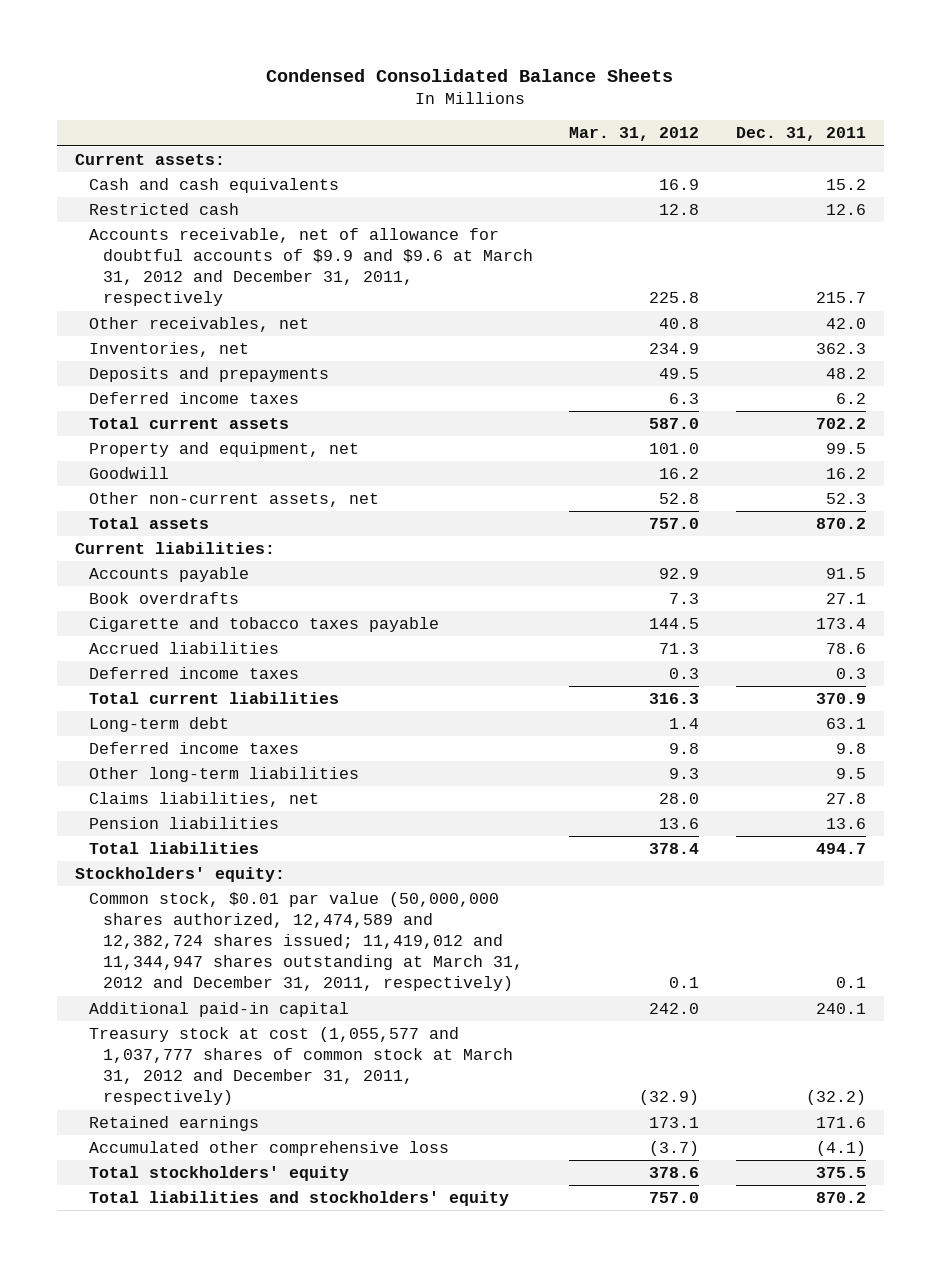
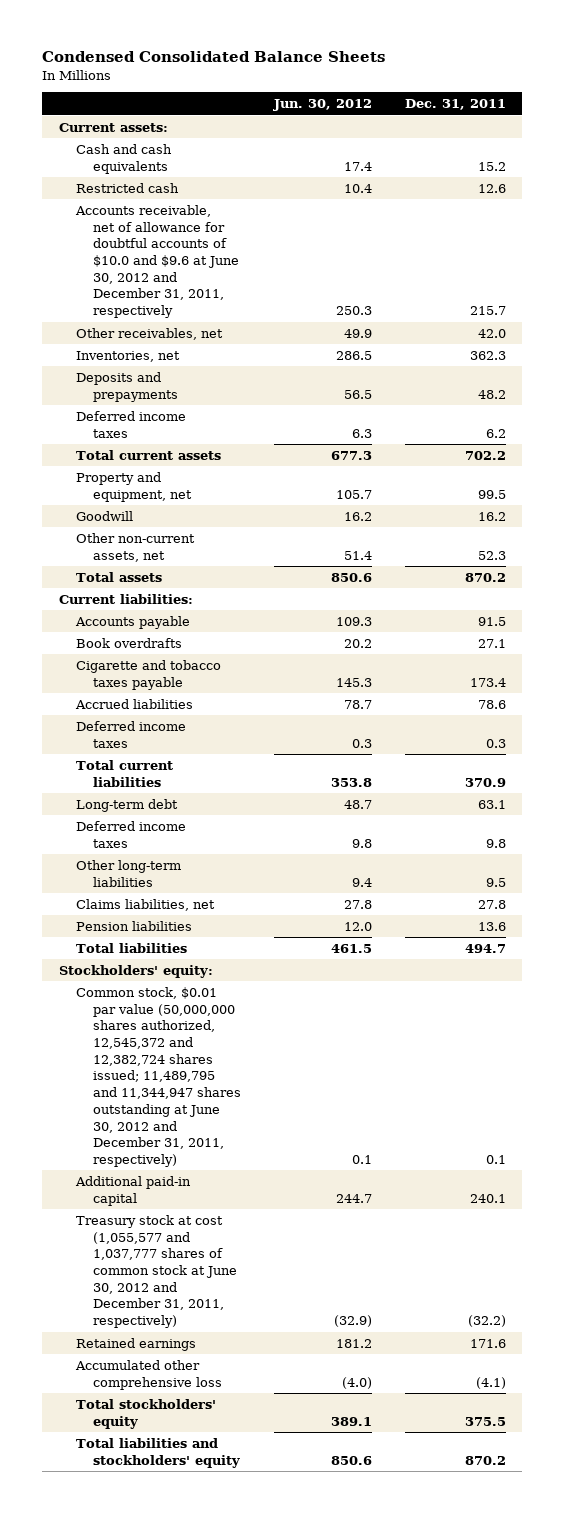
[569,127,700,142] Mar. 31, 2012 -> none
none -> [272,99,372,112] Jun. 30, 2012
[88,228,533,307] Accounts receivable, net of allowance for doubtful accounts of $9.9 and $9.6 at March 31, 2012 and December 31, 2011, respectively -> [74,204,239,319] Accounts receivable, net of allowance for doubtful accounts of $10.0 and $9.6 at June 30, 2012 and December 31, 2011, respectively
[88,892,523,992] Common stock, $0.01 par value (50,000,000 shares authorized, 12,474,589 and 12,382,724 shares issued; 11,419,012 and 11,344,947 shares outstanding at March 31, 2012 and December 31, 2011, respectively) -> [75,986,241,1167] Common stock, $0.01 par value (50,000,000 shares authorized, 12,545,372 and 12,382,724 shares issued; 11,489,795 and 11,344,947 shares outstanding at June 30, 2012 and December 31, 2011, respectively)
[88,1027,513,1106] Treasury stock at cost (1,055,577 and 1,037,777 shares of common stock at March 31, 2012 and December 31, 2011, respectively) -> [75,1214,237,1329] Treasury stock at cost (1,055,577 and 1,037,777 shares of common stock at June 30, 2012 and December 31, 2011, respectively)

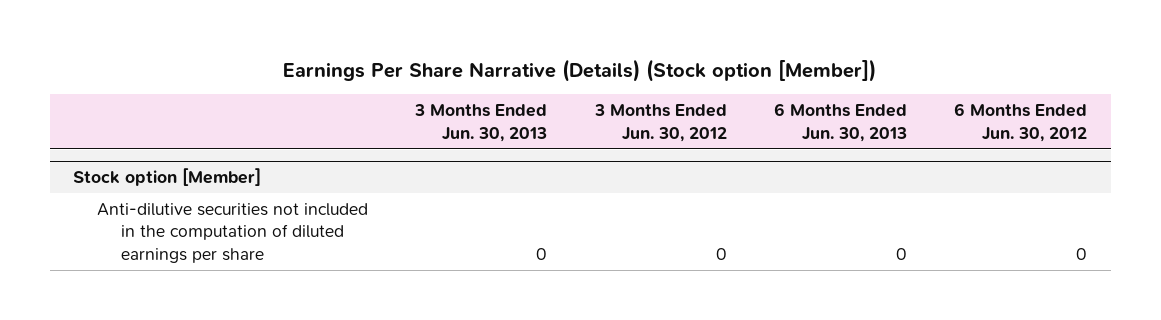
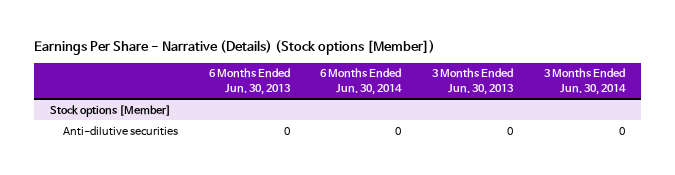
[283,58,877,82] Earnings Per Share Narrative (Details) (Stock option [Member]) -> [34,40,436,56] Earnings Per Share - Narrative (Details) (Stock options [Member])
[593,104,727,142] 3 Months Ended Jun. 30, 2012 -> none
[954,103,1088,142] 6 Months Ended Jun. 30, 2012 -> none
none -> [320,68,403,95] 6 Months Ended Jun. 30, 2014
none -> [544,68,627,95] 3 Months Ended Jun. 30, 2014
[73,168,262,187] Stock option [Member] -> [49,104,171,117] Stock options [Member]
[97,202,369,263] Anti-dilutive securities not included in the computation of diluted earnings per share -> [62,125,178,136] Anti-dilutive securities

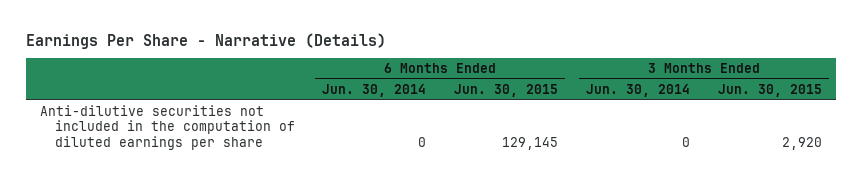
[34,40,436,56] Earnings Per Share - Narrative (Details) (Stock options [Member]) -> [25,32,386,49] Earnings Per Share - Narrative (Details)
[208,68,291,95] 6 Months Ended Jun. 30, 2013 -> none
[432,68,515,95] 3 Months Ended Jun. 30, 2013 -> none
none -> [454,83,559,97] Jun. 30, 2015
none -> [717,83,822,97] Jun. 30, 2015
[49,104,171,117] Stock options [Member] -> none
[62,125,178,136] Anti-dilutive securities -> [39,104,295,150] Anti-dilutive securities not included in the computation of diluted earnings per share

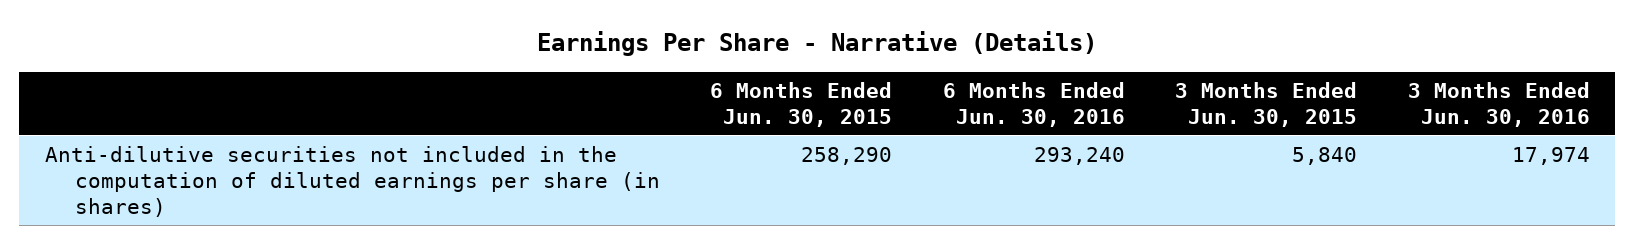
[322,83,427,97] Jun. 30, 2014 -> none
[585,83,690,97] Jun. 30, 2014 -> none
none -> [942,81,1125,127] 6 Months Ended Jun. 30, 2016
none -> [1407,81,1590,127] 3 Months Ended Jun. 30, 2016
[39,104,295,150] Anti-dilutive securities not included in the computation of diluted earnings per share -> [44,145,660,218] Anti-dilutive securities not included in the computation of diluted earnings per share (in shares)
[502,136,559,150] 129,145 -> [801,146,893,165] 258,290
[781,136,822,150] 2,920 -> [1292,146,1358,165] 5,840

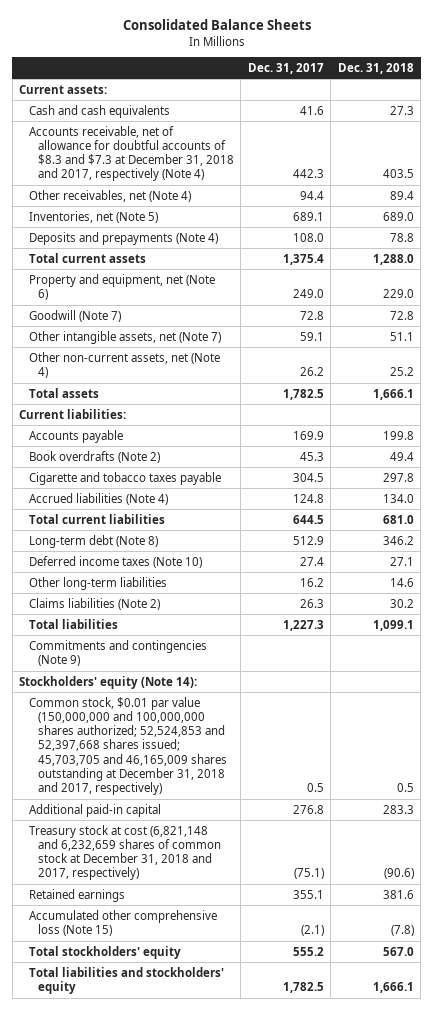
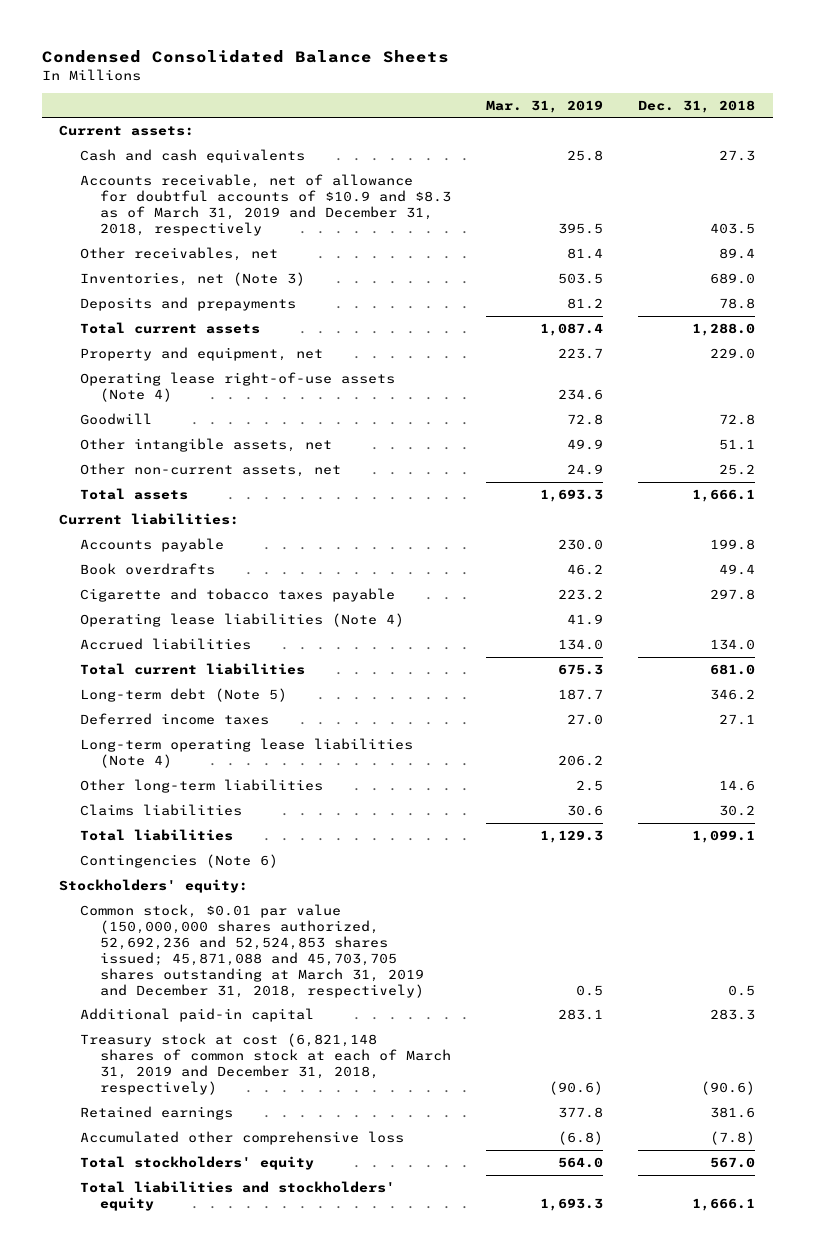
[122,19,311,31] Consolidated Balance Sheets -> [41,50,449,64] Condensed Consolidated Balance Sheets
[247,62,324,74] Dec. 31, 2017 -> none
none -> [486,99,604,113] Mar. 31, 2019
[28,125,234,182] Accounts receivable, net of allowance for doubtful accounts of $8.3 and $7.3 at December 31, 2018 and 2017, respectively (Note 4) -> [79,173,452,236] Accounts receivable, net of allowance for doubtful accounts of $10.9 and $8.3 as of March 31, 2019 and December 31, 2018, respectively
[28,189,191,202] Other receivables, net (Note 4) -> [79,246,278,261] Other receivables, net
[28,210,158,223] Inventories, net (Note 5) -> [79,271,305,286] Inventories, net (Note 3)
[28,231,218,245] Deposits and prepayments (Note 4) -> [79,296,296,311] Deposits and prepayments
[28,273,215,301] Property and equipment, net (Note 6) -> [79,346,323,361] Property and equipment, net
none -> [79,371,395,402] Operating lease right-of-use assets (Note 4)
[28,309,121,322] Goodwill (Note 7) -> [79,412,152,425] Goodwill
[28,330,221,344] Other intangible assets, net (Note 7) -> [79,437,332,452] Other intangible assets, net
[28,351,220,379] Other non-current assets, net (Note 4) -> [79,462,341,477] Other non-current assets, net
[28,450,160,463] Book overdrafts (Note 2) -> [79,562,215,575] Book overdrafts
none -> [79,612,404,627] Operating lease liabilities (Note 4)
[28,492,168,505] Accrued liabilities (Note 4) -> [79,637,251,650] Accrued liabilities
[28,534,158,548] Long-term debt (Note 8) -> [79,687,287,702] Long-term debt (Note 5)
[28,555,202,568] Deferred income taxes (Note 10) -> [79,712,269,725] Deferred income taxes
none -> [79,737,413,768] Long-term operating lease liabilities (Note 4)
[28,597,160,610] Claims liabilities (Note 2) -> [79,803,242,816] Claims liabilities
[28,639,207,667] Commitments and contingencies (Note 9) -> [79,853,278,868] Contingencies (Note 6)
[19,675,198,689] Stockholders' equity (Note 14): -> [59,878,249,893] Stockholders' equity:
[28,696,227,796] Common stock, $0.01 par value (150,000,000 and 100,000,000 shares authorized; 52,524,853 and 52,397,668 shares issued; 45,703,705 and 46,165,009 shares outstanding at December 31, 2018 and 2017, respectively) -> [79,903,425,998] Common stock, $0.01 par value (150,000,000 shares authorized, 52,692,236 and 52,524,853 shares issued; 45,871,088 and 45,703,705 shares outstanding at March 31, 2019 and December 31, 2018, respectively)
[28,824,221,881] Treasury stock at cost (6,821,148 and 6,232,659 shares of common stock at December 31, 2018 and 2017, respectively) -> [79,1032,452,1095] Treasury stock at cost (6,821,148 shares of common stock at each of March 31, 2019 and December 31, 2018, respectively)
[28,909,217,937] Accumulated other comprehensive loss (Note 15) -> [79,1130,404,1145] Accumulated other comprehensive loss

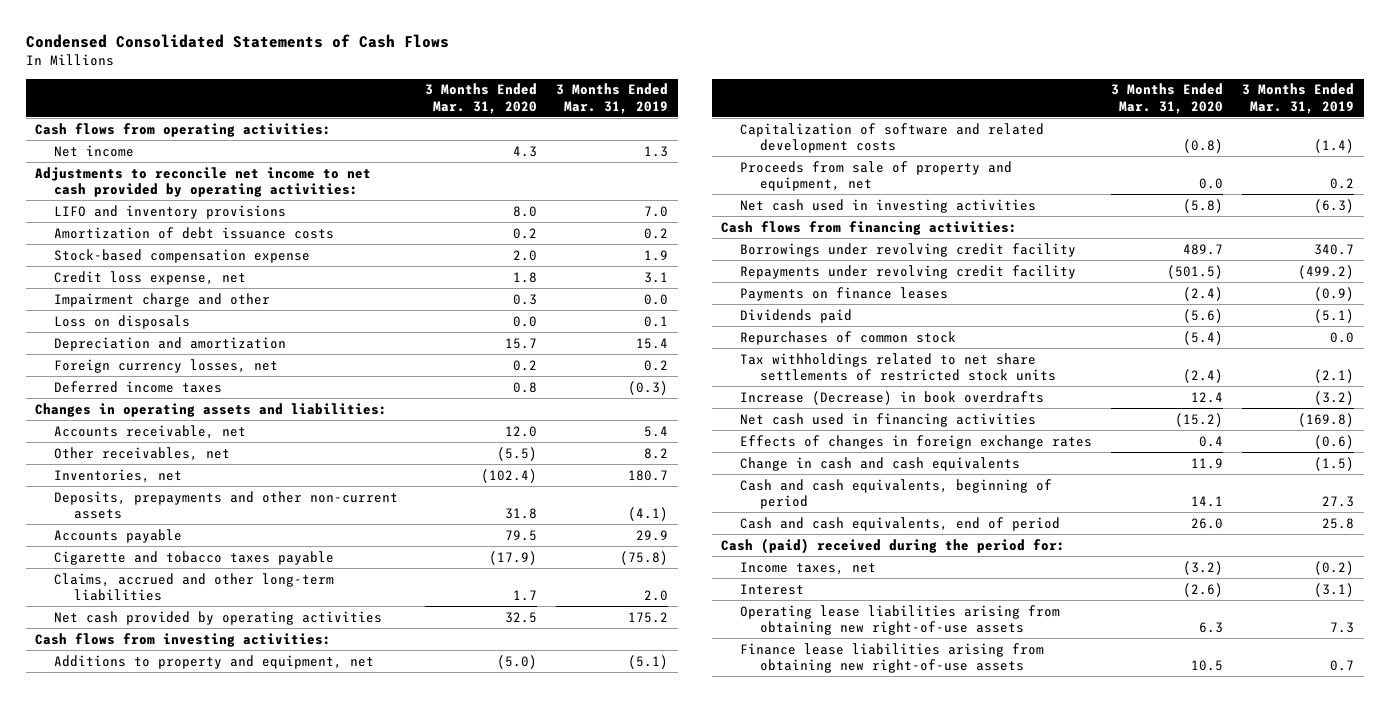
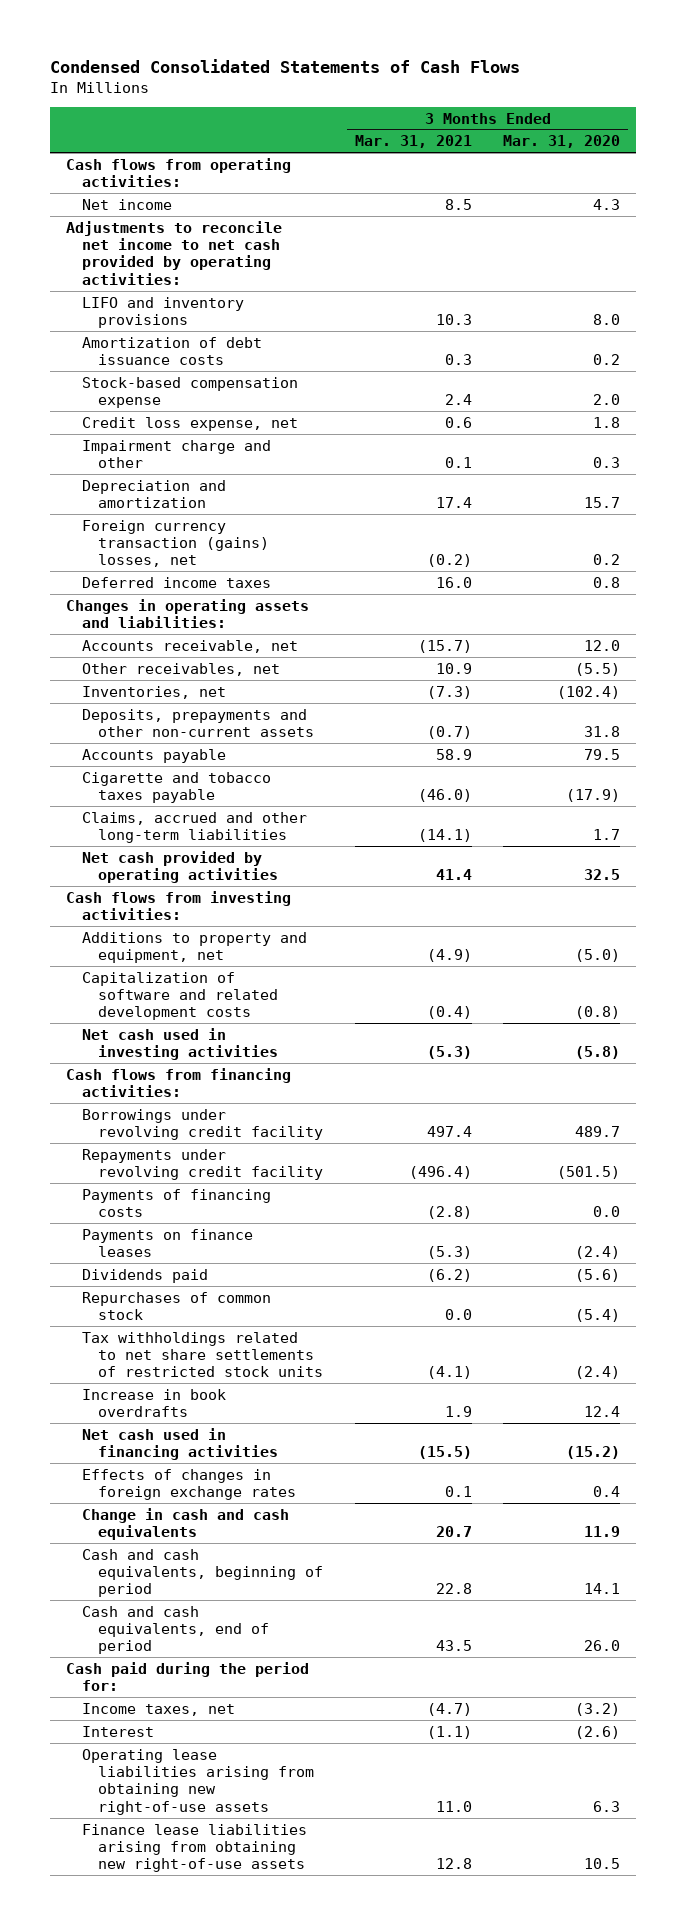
[556,83,669,114] 3 Months Ended Mar. 31, 2019 -> none
none -> [354,135,472,149] Mar. 31, 2021
[54,314,191,329] Loss on disposals -> none
[54,358,279,373] Foreign currency losses, net -> [82,519,270,568] Foreign currency transaction (gains) losses, net
[740,160,1013,192] Proceeds from sale of property and equipment, net -> none
none -> [82,1188,272,1218] Payments of financing costs
[740,390,1045,405] Increase (Decrease) in book overdrafts -> [82,1388,227,1418] Increase in book overdrafts
[721,537,1066,554] Cash (paid) received during the period for: -> [65,1661,309,1692] Cash paid during the period for:

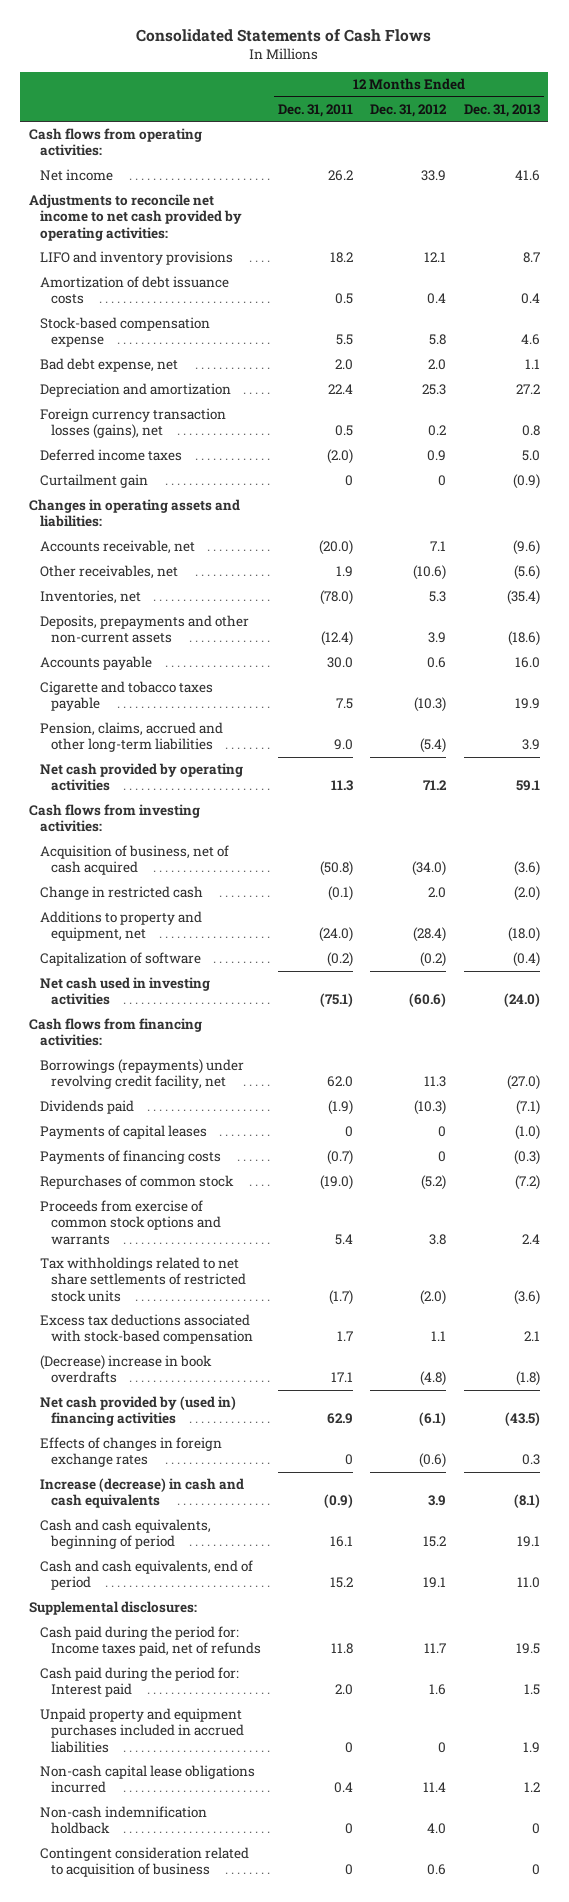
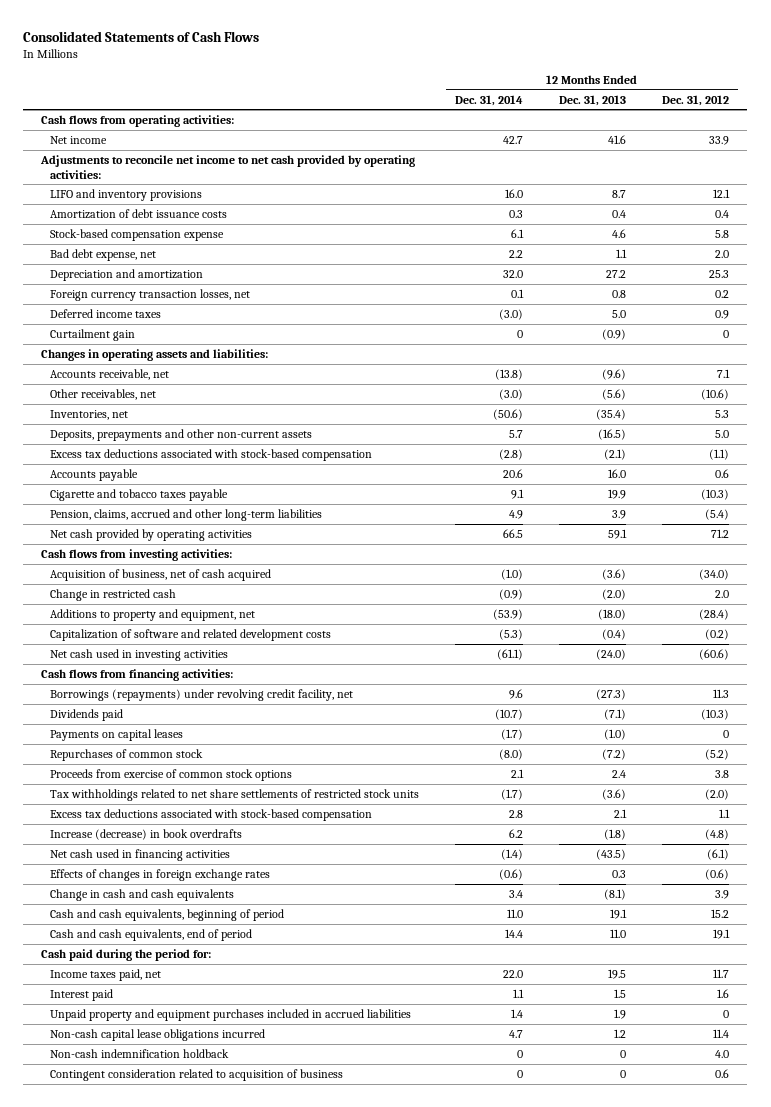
[278,103,354,117] Dec. 31, 2011 -> none
none -> [455,94,524,106] Dec. 31, 2014
[39,408,226,440] Foreign currency transaction losses (gains), net -> [50,288,251,301] Foreign currency transaction losses, net
[428,632,447,644] 3.9 -> [715,429,730,438] 5.0
[507,631,540,647] (18.6) -> [598,428,627,440] (16.5)
none -> [50,448,373,461] Excess tax deductions associated with stock-based compensation
[39,952,201,967] Capitalization of software -> [50,628,332,641] Capitalization of software and related development costs
[506,1075,540,1091] (27.0) -> [596,688,627,700] (27.3)
[39,1150,221,1165] Payments of financing costs -> none
[39,1125,207,1140] Payments of capital leases -> [50,728,184,741] Payments on capital leases
[39,1200,222,1245] Proceeds from exercise of common stock options and warrants -> [50,768,293,781] Proceeds from exercise of common stock options
[39,1355,212,1384] (Decrease) increase in book overdrafts -> [50,828,243,840] Increase (decrease) in book overdrafts
[39,1396,236,1427] Net cash provided by (used in) financing activities -> [50,848,231,861] Net cash used in financing activities
[39,1478,244,1509] Increase (decrease) in cash and cash equivalents -> [50,888,235,901] Change in cash and cash equivalents
[28,1601,197,1616] Supplemental disclosures: -> none
none -> [41,948,212,961] Cash paid during the period for:
[39,1626,262,1657] Cash paid during the period for: Income taxes paid, net of refunds -> [50,968,162,981] Income taxes paid, net
[39,1667,239,1698] Cash paid during the period for: Interest paid -> [50,988,114,1001] Interest paid

